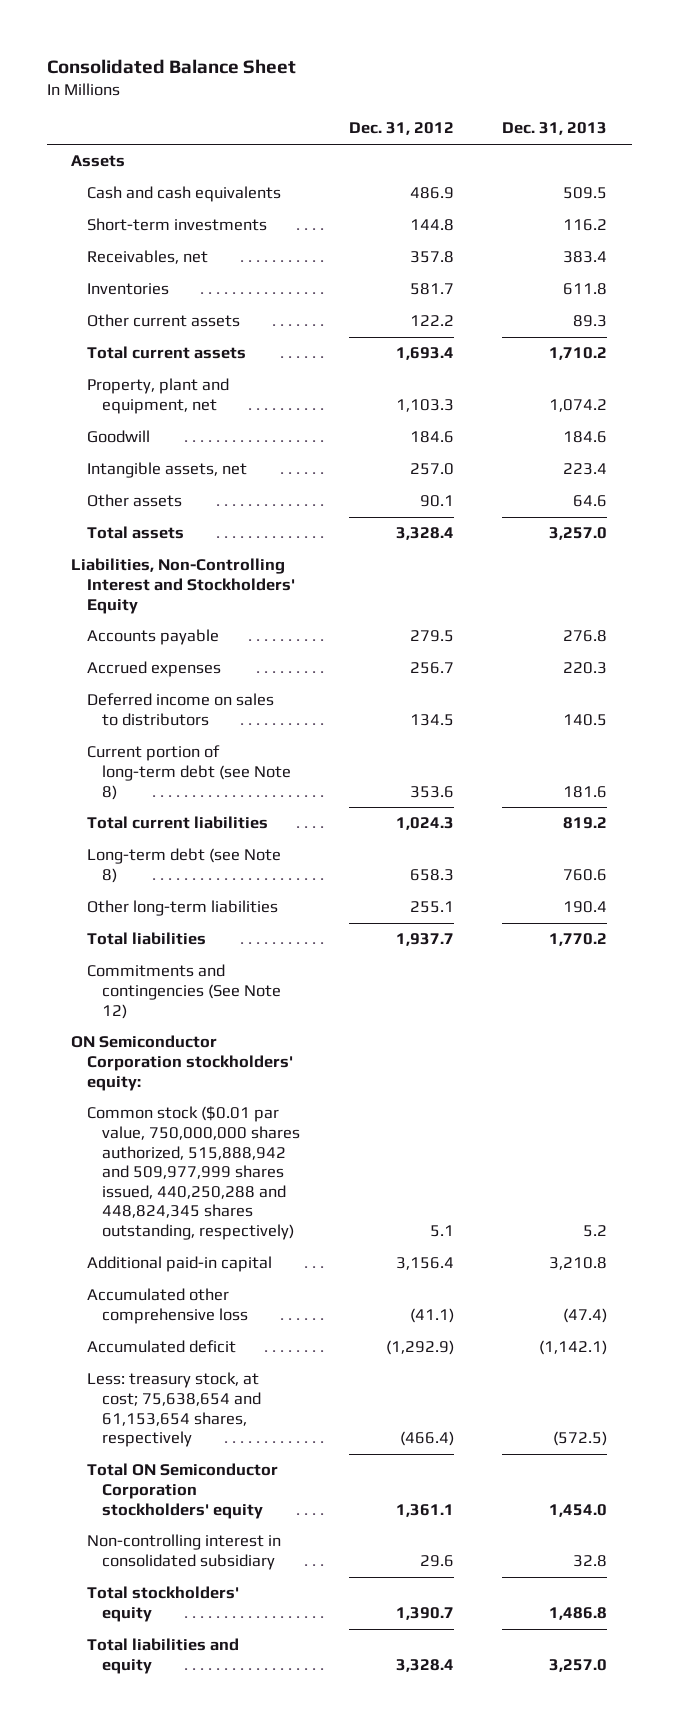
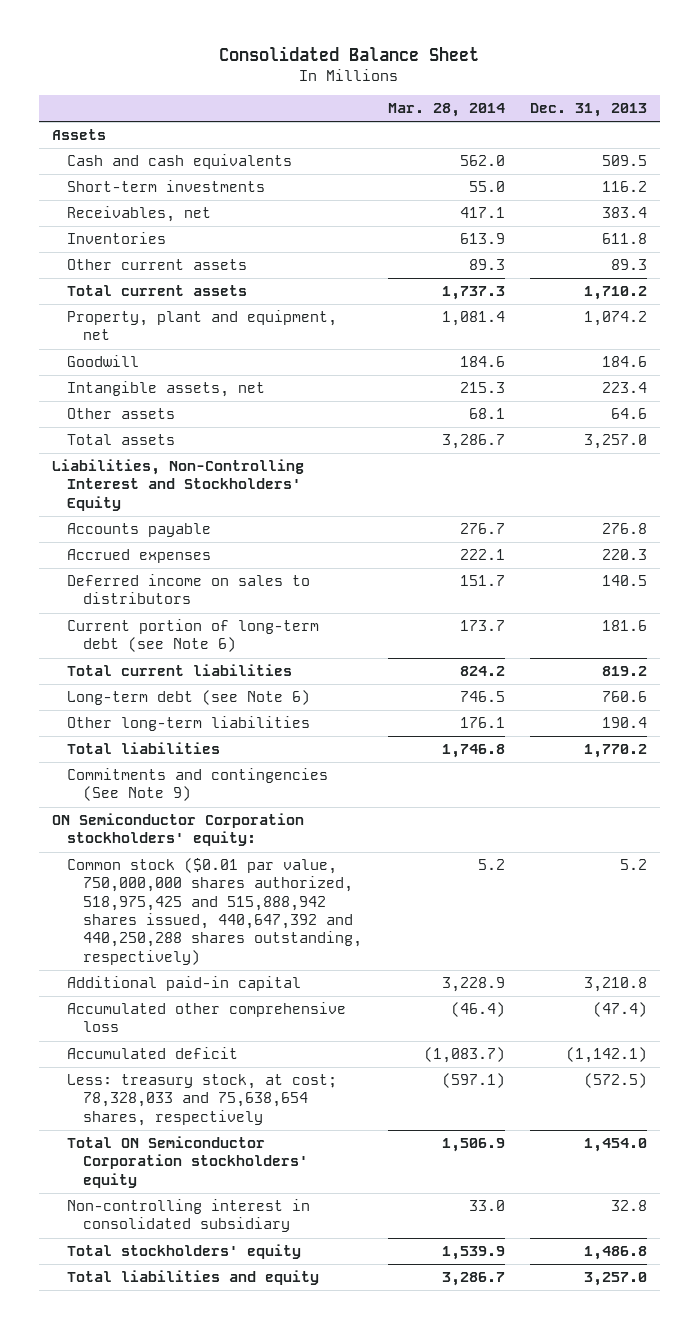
[348,122,454,136] Dec. 31, 2012 -> none
none -> [387,103,505,118] Mar. 28, 2014
[86,745,291,800] Current portion of long-term debt (see Note 8) -> [67,619,320,653] Current portion of long-term debt (see Note 6)
[86,848,281,884] Long-term debt (see Note 8) -> [67,690,311,706] Long-term debt (see Note 6)
[86,964,281,1019] Commitments and contingencies (See Note 12) -> [67,768,329,802] Commitments and contingencies (See Note 9)
[86,1106,300,1240] Common stock ($0.01 par value, 750,000,000 shares authorized, 515,888,942 and 509,977,999 shares issued, 440,250,288 and 448,824,345 shares outstanding, respectively) -> [67,858,363,965] Common stock ($0.01 par value, 750,000,000 shares authorized, 518,975,425 and 515,888,942 shares issued, 440,647,392 and 440,250,288 shares outstanding, respectively)
[86,1372,261,1448] Less: treasury stock, at cost; 75,638,654 and 61,153,654 shares, respectively -> [67,1074,338,1126] Less: treasury stock, at cost; 78,328,033 and 75,638,654 shares, respectively

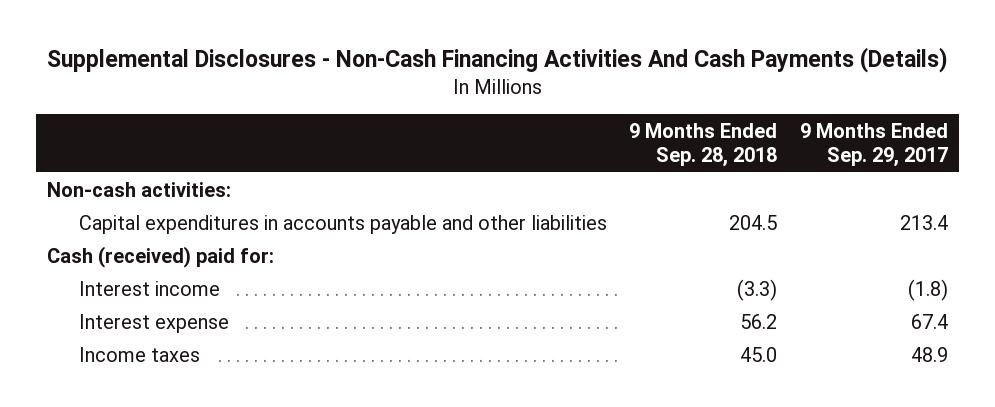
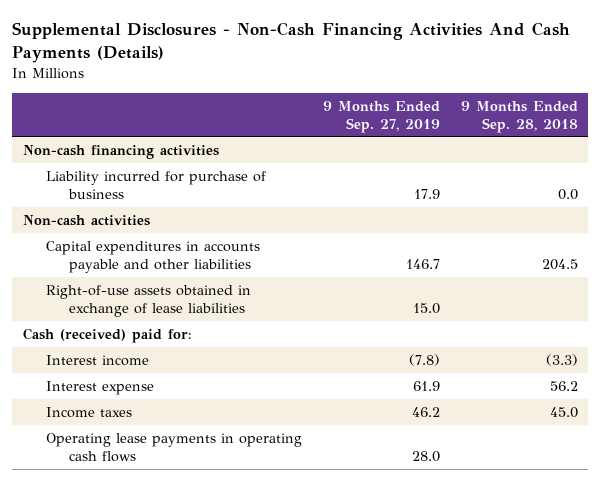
[799,122,948,168] 9 Months Ended Sep. 29, 2017 -> none
none -> [322,100,440,133] 9 Months Ended Sep. 27, 2019
[47,181,232,197] Non-cash activities: -> [22,144,219,159] Non-cash financing activities
none -> [45,170,266,200] Liability incurred for purchase of business
none -> [22,214,150,226] Non-cash activities
none -> [45,284,251,318] Right-of-use assets obtained in exchange of lease liabilities
none -> [45,432,302,463] Operating lease payments in operating cash flows

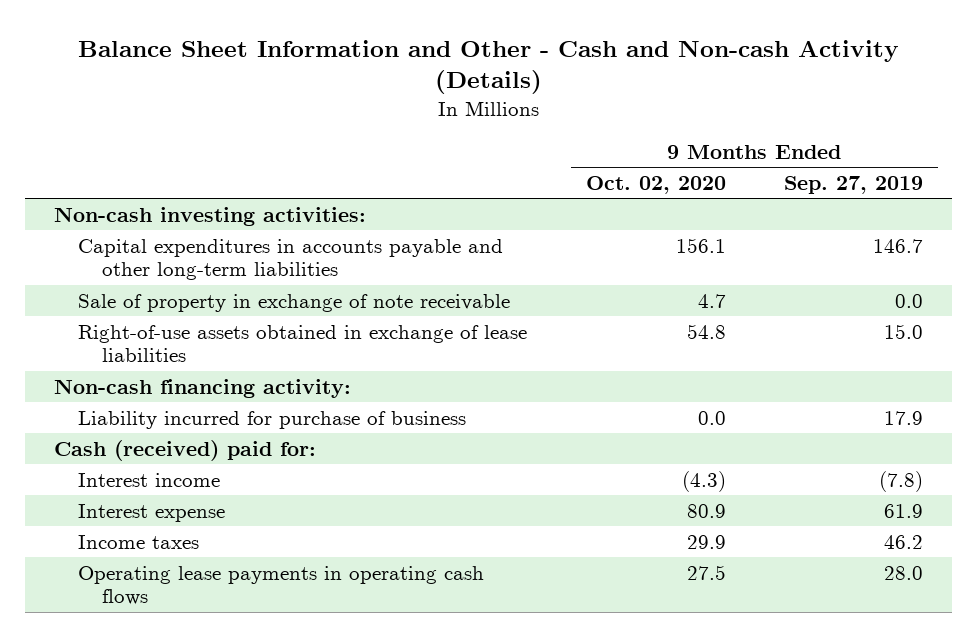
[12,22,571,64] Supplemental Disclosures - Non-Cash Financing Activities And Cash Payments (Details) -> [77,39,899,95] Balance Sheet Information and Other - Cash and Non-cash Activity (Details)
[460,100,578,133] 9 Months Ended Sep. 28, 2018 -> none
none -> [585,175,726,194] Oct. 02, 2020
[22,144,219,159] Non-cash financing activities -> none
[22,214,150,226] Non-cash activities -> [54,206,367,226] Non-cash investing activities:
[45,240,260,274] Capital expenditures in accounts payable and other liabilities -> [78,238,504,281] Capital expenditures in accounts payable and other long-term liabilities
none -> [78,293,511,312] Sale of property in exchange of note receivable
none -> [54,378,352,398] Non-cash financing activity:
[45,170,266,200] Liability incurred for purchase of business -> [78,410,467,429] Liability incurred for purchase of business

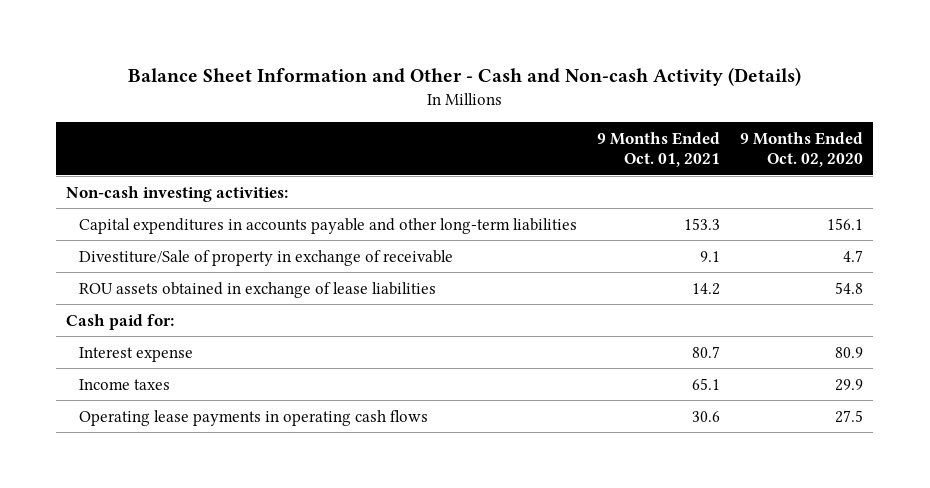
[784,175,924,194] Sep. 27, 2019 -> none
none -> [597,131,721,167] 9 Months Ended Oct. 01, 2021
[54,378,352,398] Non-cash financing activity: -> none
[78,410,467,429] Liability incurred for purchase of business -> none
[78,472,221,487] Interest income -> none
[78,293,511,312] Sale of property in exchange of note receivable -> [79,249,454,266] Divestiture/Sale of property in exchange of receivable
[78,324,528,363] Right-of-use assets obtained in exchange of lease liabilities -> [79,281,437,298] ROU assets obtained in exchange of lease liabilities
[54,439,317,461] Cash (received) paid for: -> [66,313,175,330] Cash paid for:

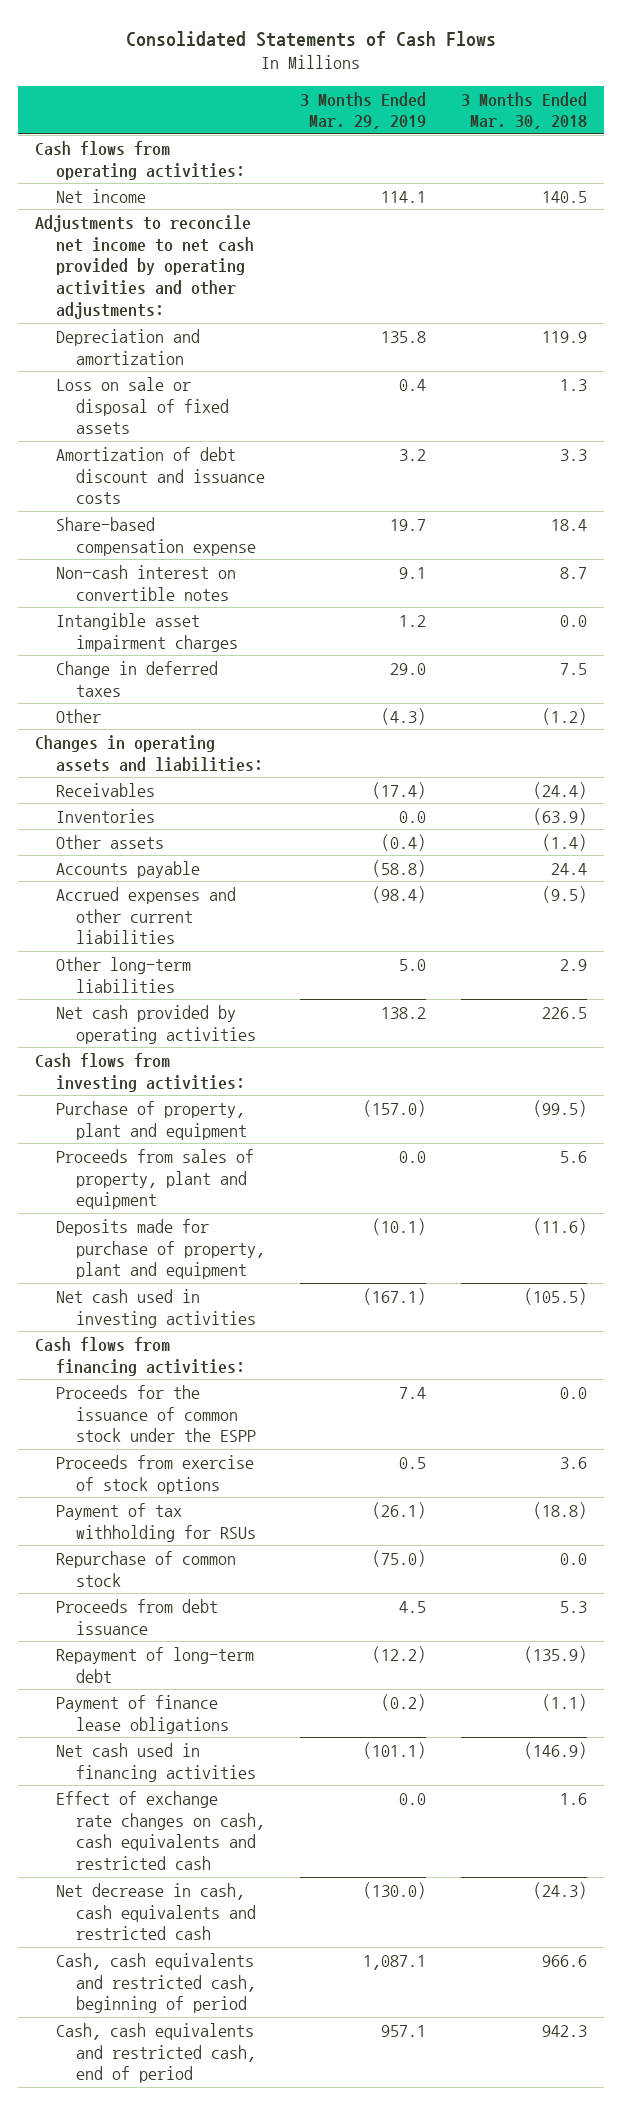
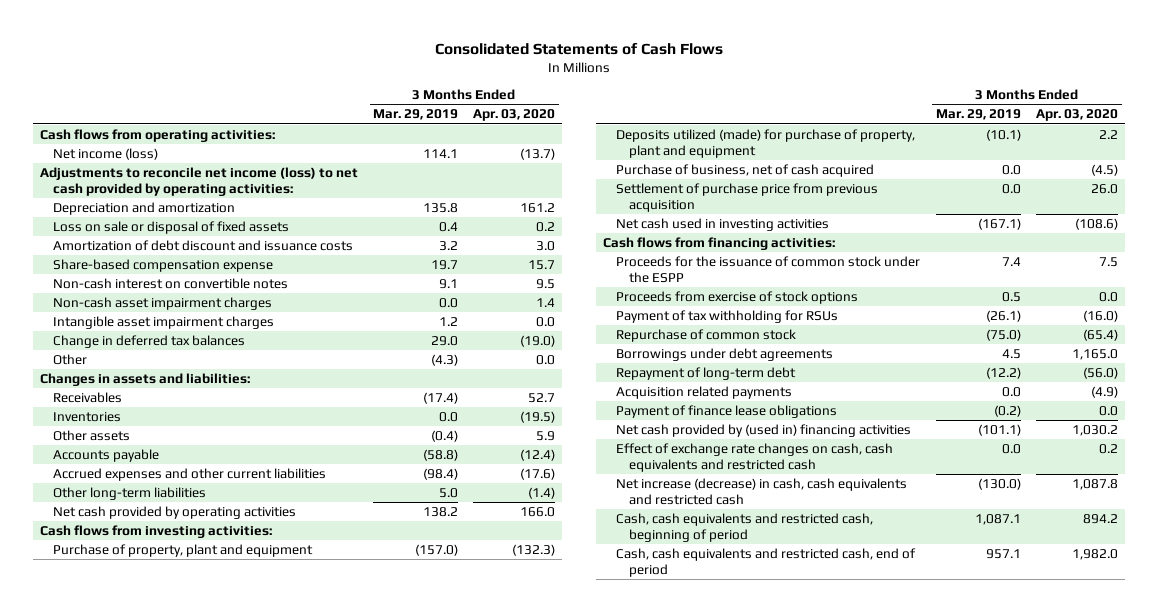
[460,91,587,130] 3 Months Ended Mar. 30, 2018 -> none
none -> [473,109,556,122] Apr. 03, 2020
[55,188,146,203] Net income -> [53,147,159,160] Net income (loss)
[35,214,254,319] Adjustments to reconcile net income to net cash provided by operating activities and other adjustments: -> [40,166,359,196] Adjustments to reconcile net income (loss) to net cash provided by operating activities:
none -> [53,296,273,310] Non-cash asset impairment charges
[55,660,218,697] Change in deferred taxes -> [53,334,246,348] Change in deferred tax balances
[35,734,263,772] Changes in operating assets and liabilities: -> [40,372,251,386] Changes in assets and liabilities:
[55,1148,254,1210] Proceeds from sales of property, plant and equipment -> none
[55,1218,266,1280] Deposits made for purchase of property, plant and equipment -> [616,128,916,158] Deposits utilized (made) for purchase of property, plant and equipment
none -> [616,163,875,177] Purchase of business, net of cash acquired
none -> [616,182,879,212] Settlement of purchase price from previous acquisition
[55,1598,218,1635] Proceeds from debt issuance -> [616,347,834,361] Borrowings under debt agreements
none -> [616,385,793,399] Acquisition related payments
[55,1742,257,1782] Net cash used in financing activities -> [616,423,912,437] Net cash provided by (used in) financing activities
[55,1882,257,1941] Net decrease in cash, cash equivalents and restricted cash -> [616,477,908,505] Net increase (decrease) in cash, cash equivalents and restricted cash

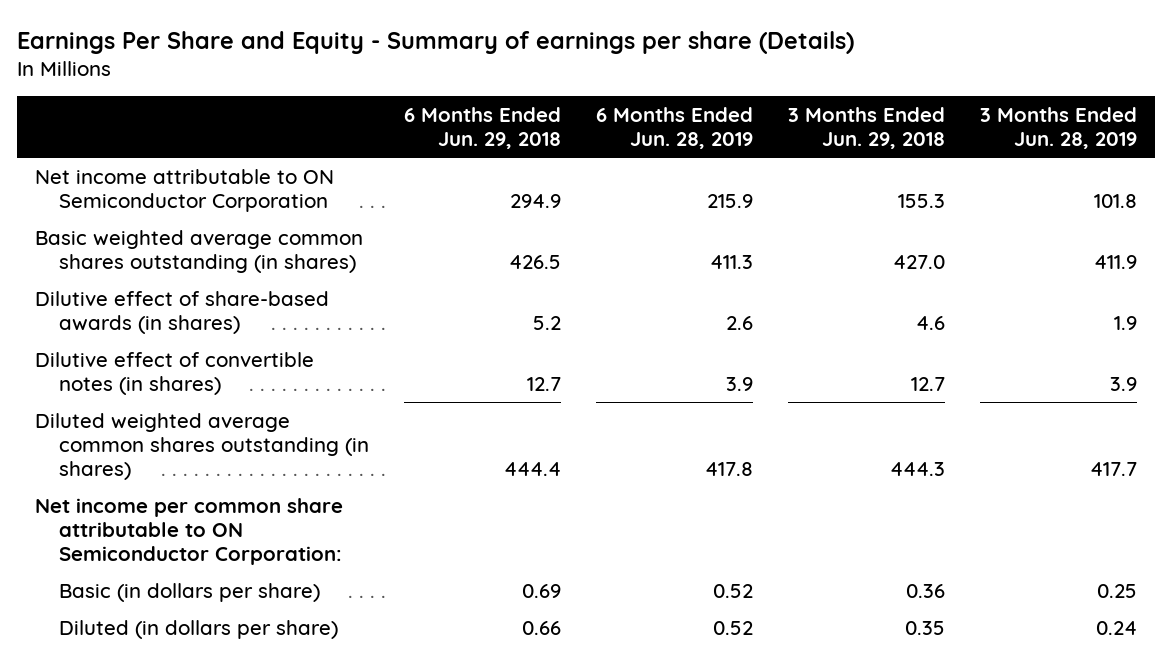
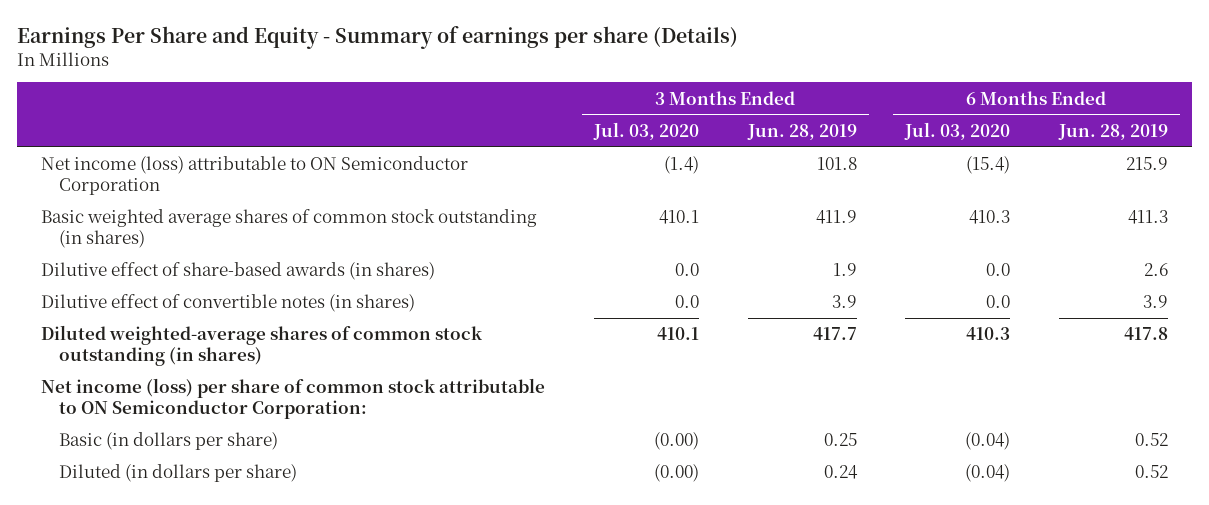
[403,107,561,150] 6 Months Ended Jun. 29, 2018 -> none
[788,107,946,150] 3 Months Ended Jun. 29, 2018 -> none
none -> [592,121,699,140] Jul. 03, 2020
none -> [904,121,1011,140] Jul. 03, 2020
[34,168,334,212] Net income attributable to ON Semiconductor Corporation -> [41,156,469,195] Net income (loss) attributable to ON Semiconductor Corporation
[34,229,363,273] Basic weighted average common shares outstanding (in shares) -> [41,209,538,248] Basic weighted average shares of common stock outstanding (in shares)
[34,412,369,480] Diluted weighted average common shares outstanding (in shares) -> [41,325,483,366] Diluted weighted-average shares of common stock outstanding (in shares)
[34,497,343,565] Net income per common share attributable to ON Semiconductor Corporation: -> [41,378,546,419] Net income (loss) per share of common stock attributable to ON Semiconductor Corporation:

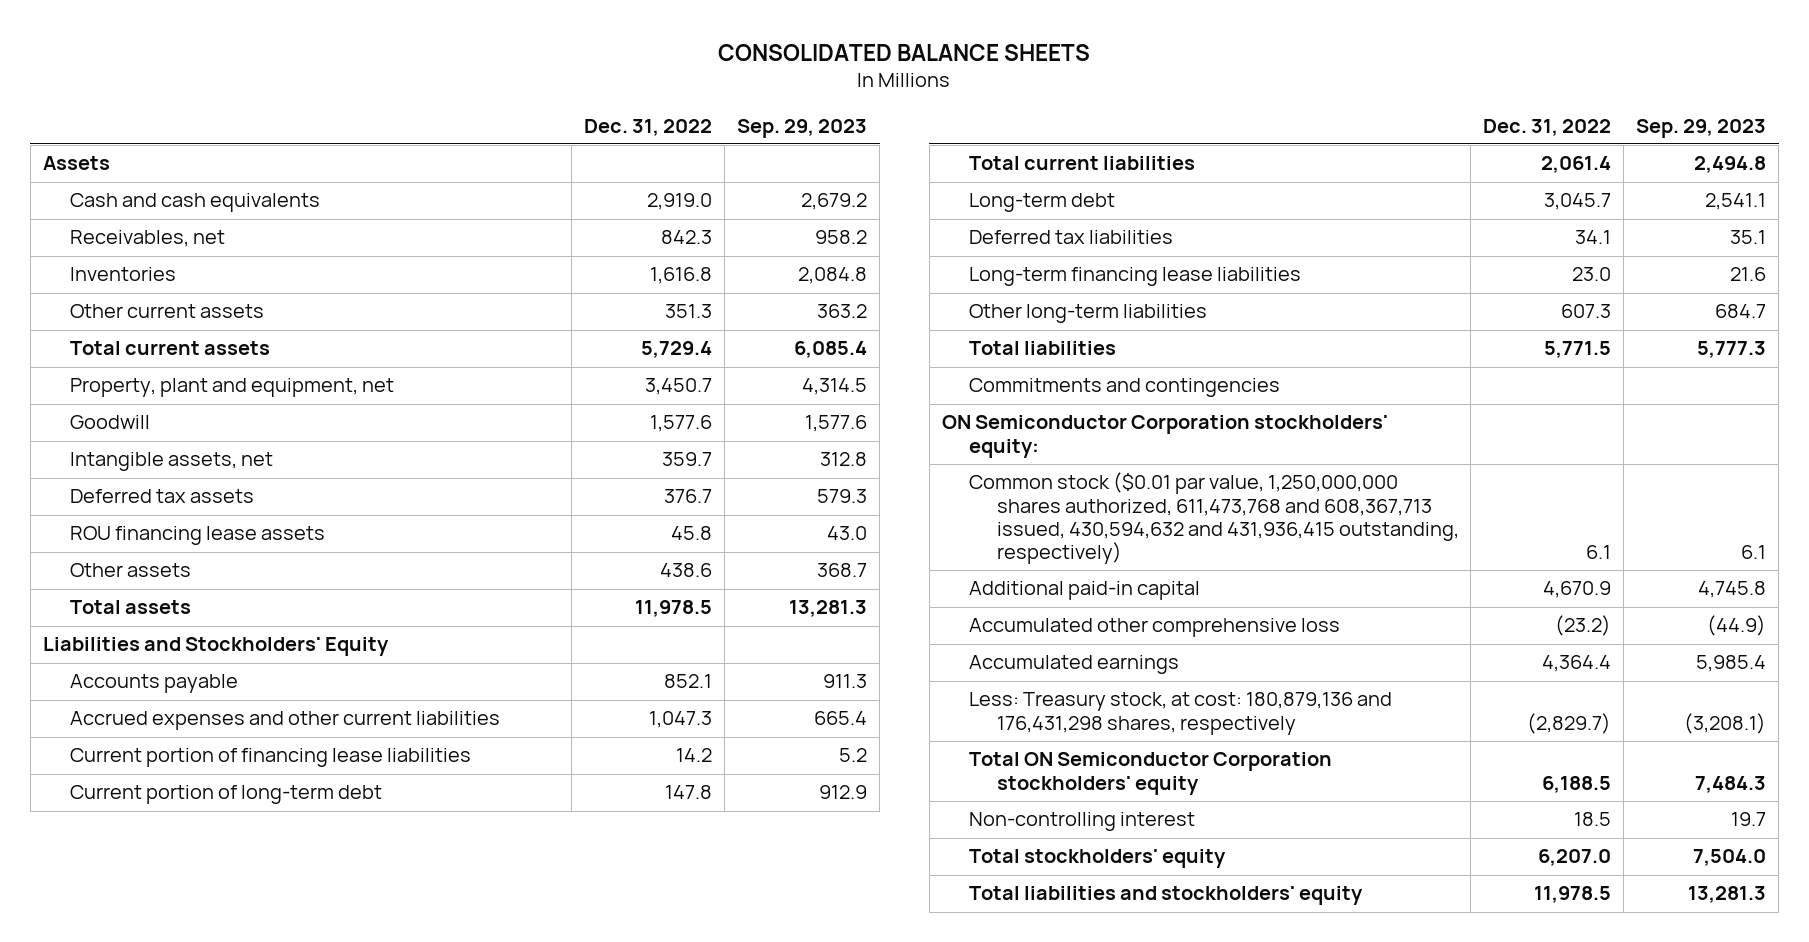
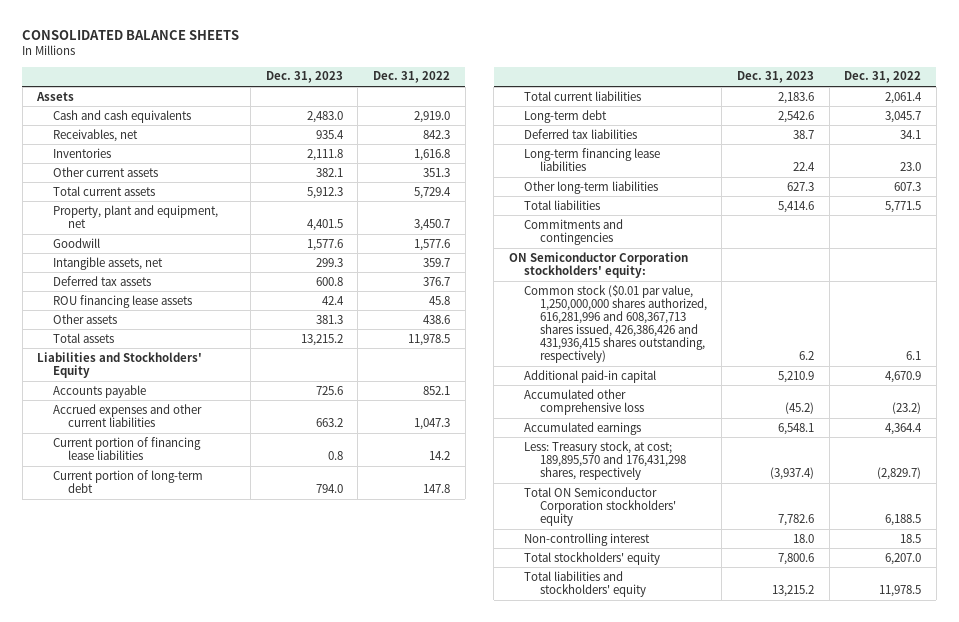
[737,118,868,138] Sep. 29, 2023 -> none
none -> [265,71,343,84] Dec. 31, 2023
[969,472,1459,564] Common stock ($0.01 par value, 1,250,000,000 shares authorized, 611,473,768 and 608,367,713 issued, 430,594,632 and 431,936,415 outstanding, respectively) -> [524,284,707,364] Common stock ($0.01 par value, 1,250,000,000 shares authorized, 616,281,996 and 608,367,713 shares issued, 426,386,426 and 431,936,415 shares outstanding, respectively)
[969,692,1393,735] Less: Treasury stock, at cost: 180,879,136 and 176,431,298 shares, respectively -> [524,440,686,480] Less: Treasury stock, at cost; 189,895,570 and 176,431,298 shares, respectively

